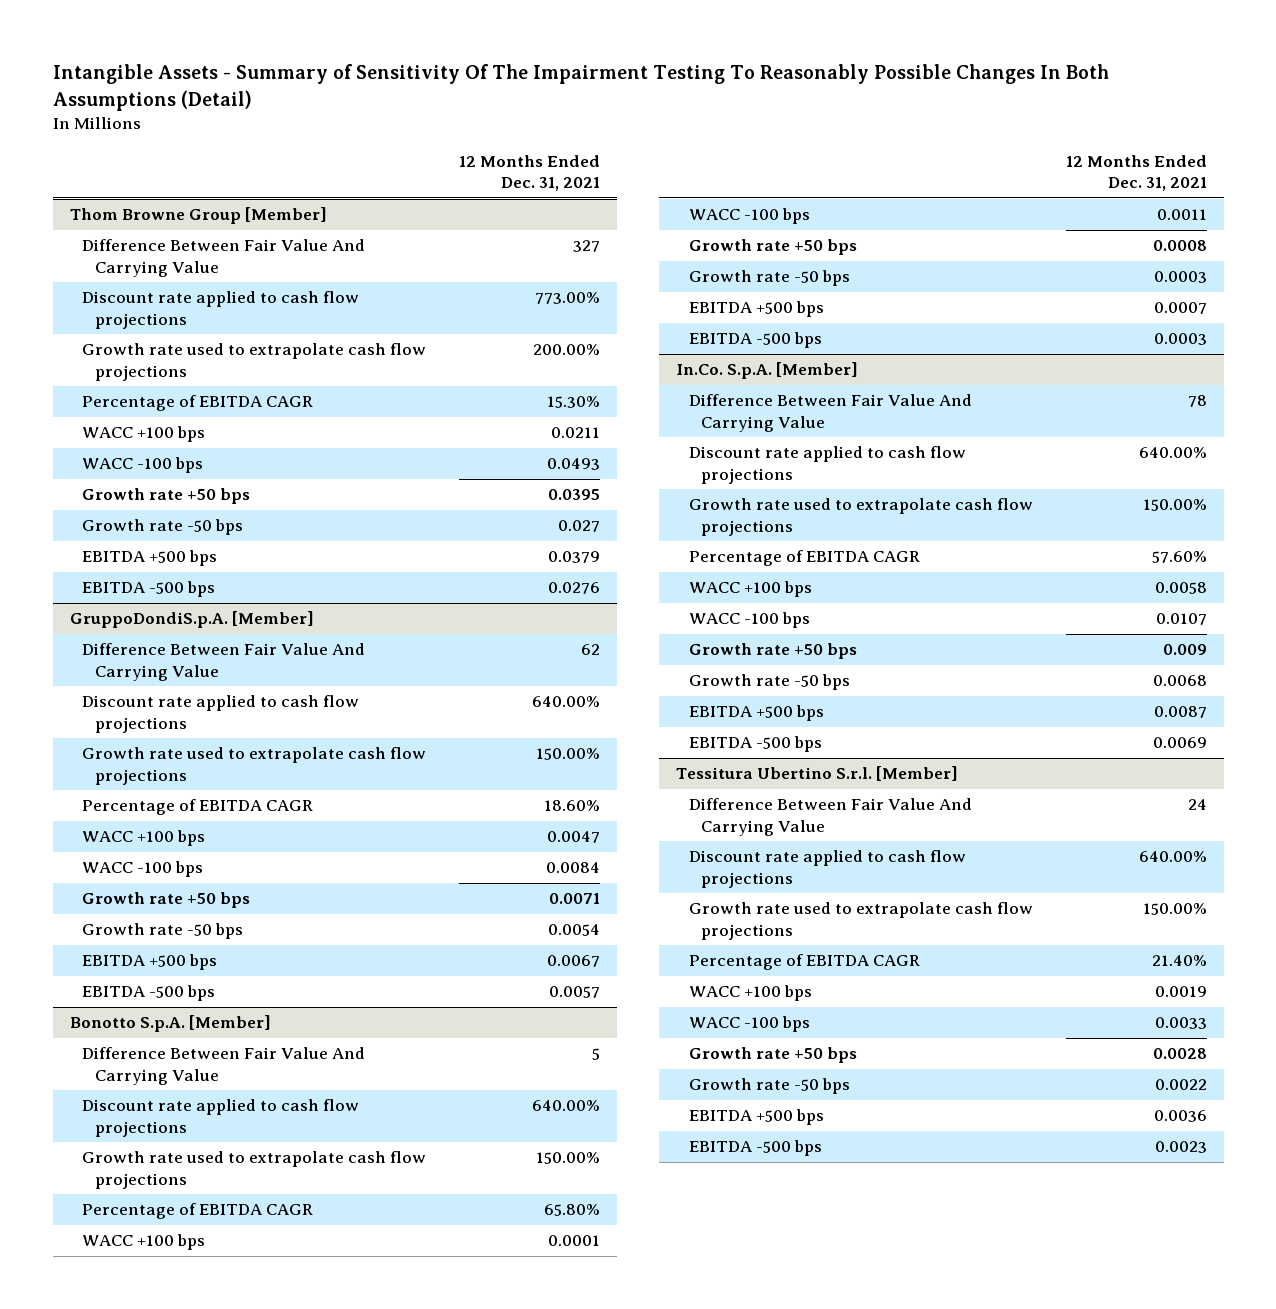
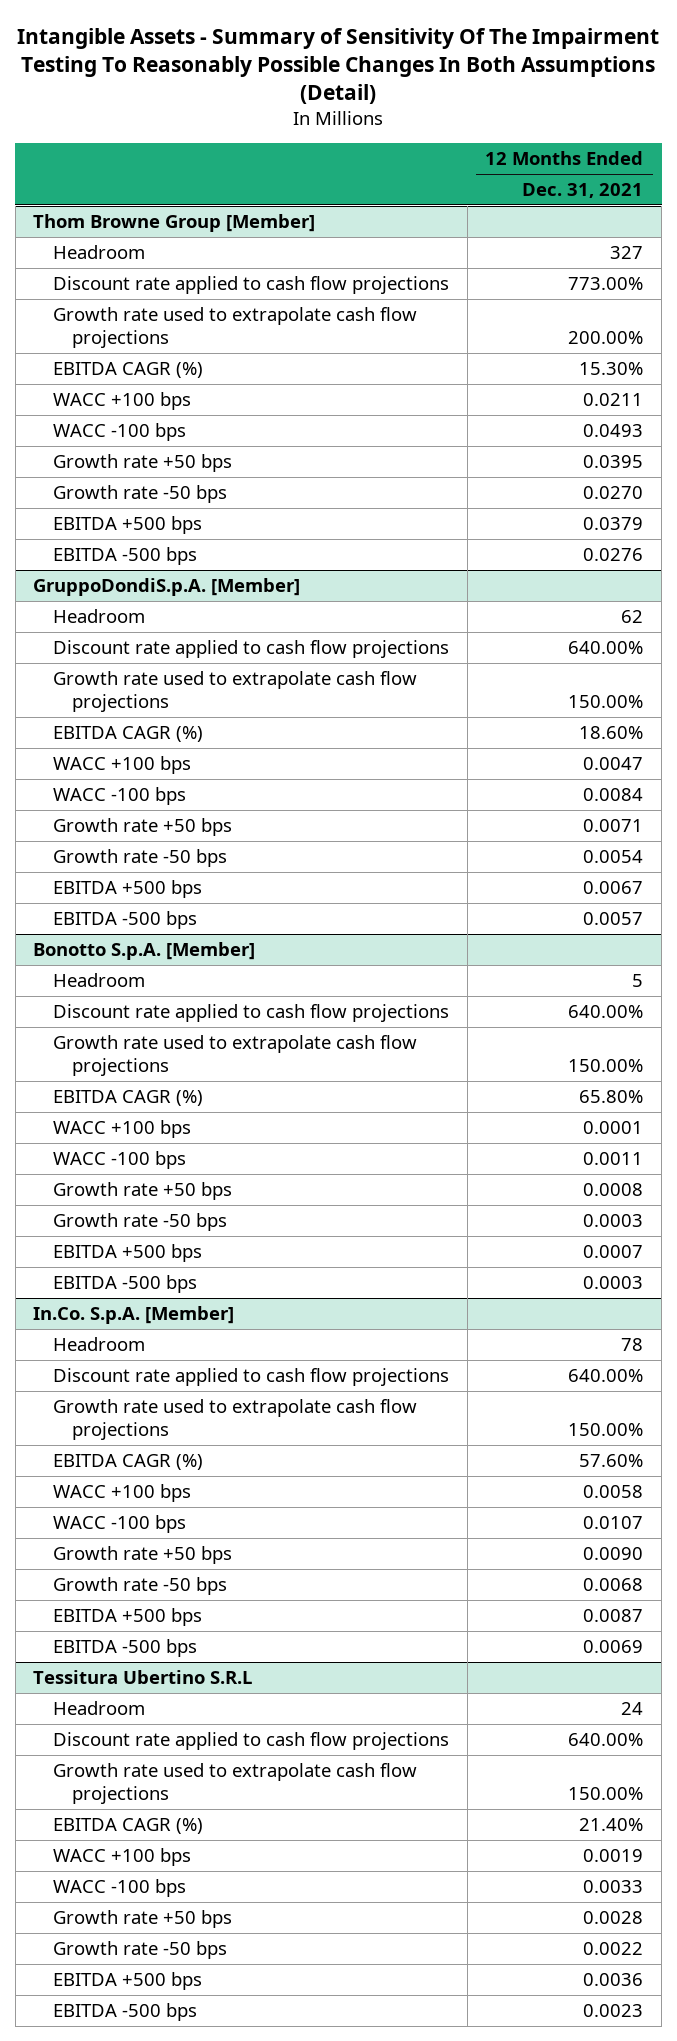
[82,239,366,277] Difference Between Fair Value And Carrying Value -> [52,244,145,259] Headroom
[82,395,314,412] Percentage of EBITDA CAGR -> [52,361,203,378] EBITDA CAGR (%)
[558,520,601,533] 0.027 -> [583,485,644,499] 0.0270
[82,643,366,681] Difference Between Fair Value And Carrying Value -> [52,608,145,623] Headroom
[82,799,314,816] Percentage of EBITDA CAGR -> [52,725,203,742] EBITDA CAGR (%)
[82,1047,366,1085] Difference Between Fair Value And Carrying Value -> [52,972,145,987] Headroom
[82,1203,314,1220] Percentage of EBITDA CAGR -> [52,1089,203,1106] EBITDA CAGR (%)
[688,394,972,432] Difference Between Fair Value And Carrying Value -> [52,1336,145,1351] Headroom
[688,550,920,567] Percentage of EBITDA CAGR -> [52,1453,203,1470] EBITDA CAGR (%)
[1162,644,1207,656] 0.009 -> [583,1546,644,1560] 0.0090
[676,766,959,782] Tessitura Ubertino S.r.l. [Member] -> [33,1669,253,1684] Tessitura Ubertino S.R.L
[688,798,972,836] Difference Between Fair Value And Carrying Value -> [52,1700,145,1715] Headroom
[688,954,920,971] Percentage of EBITDA CAGR -> [52,1817,203,1834] EBITDA CAGR (%)

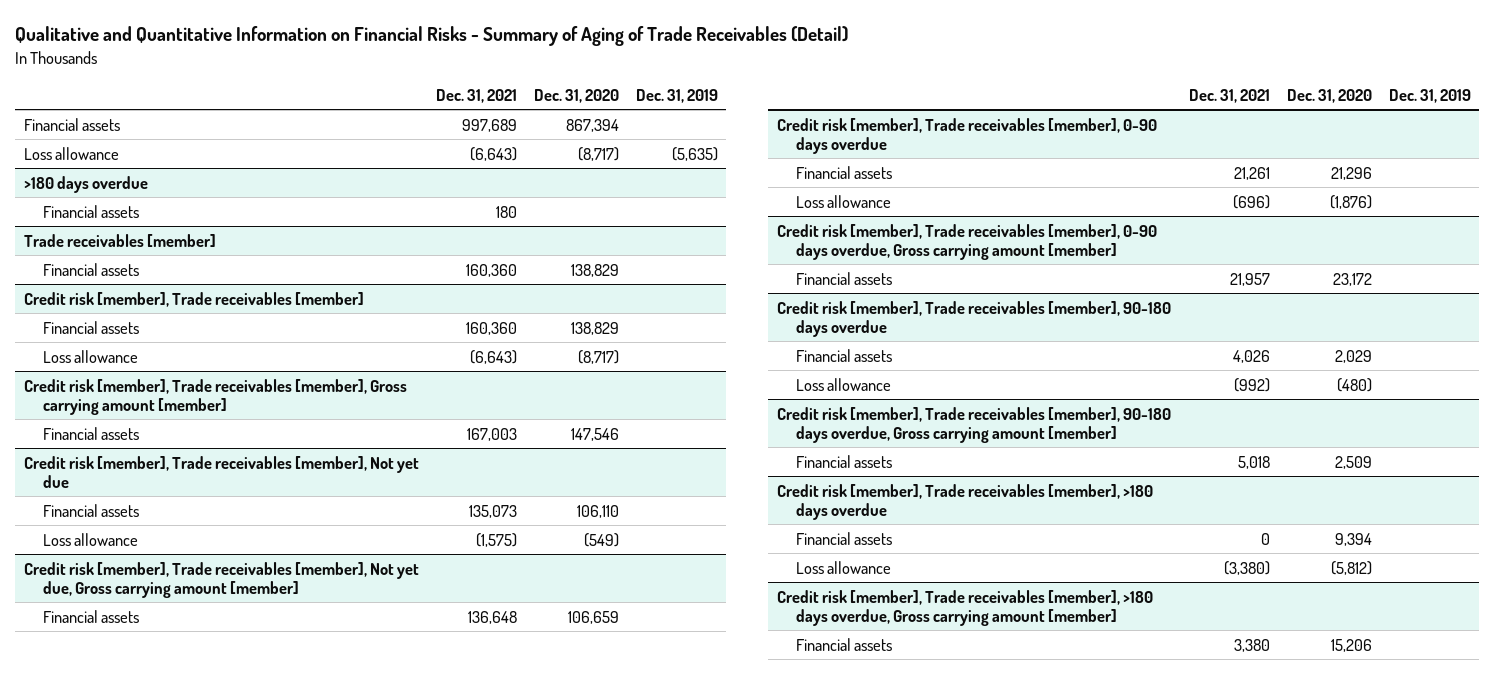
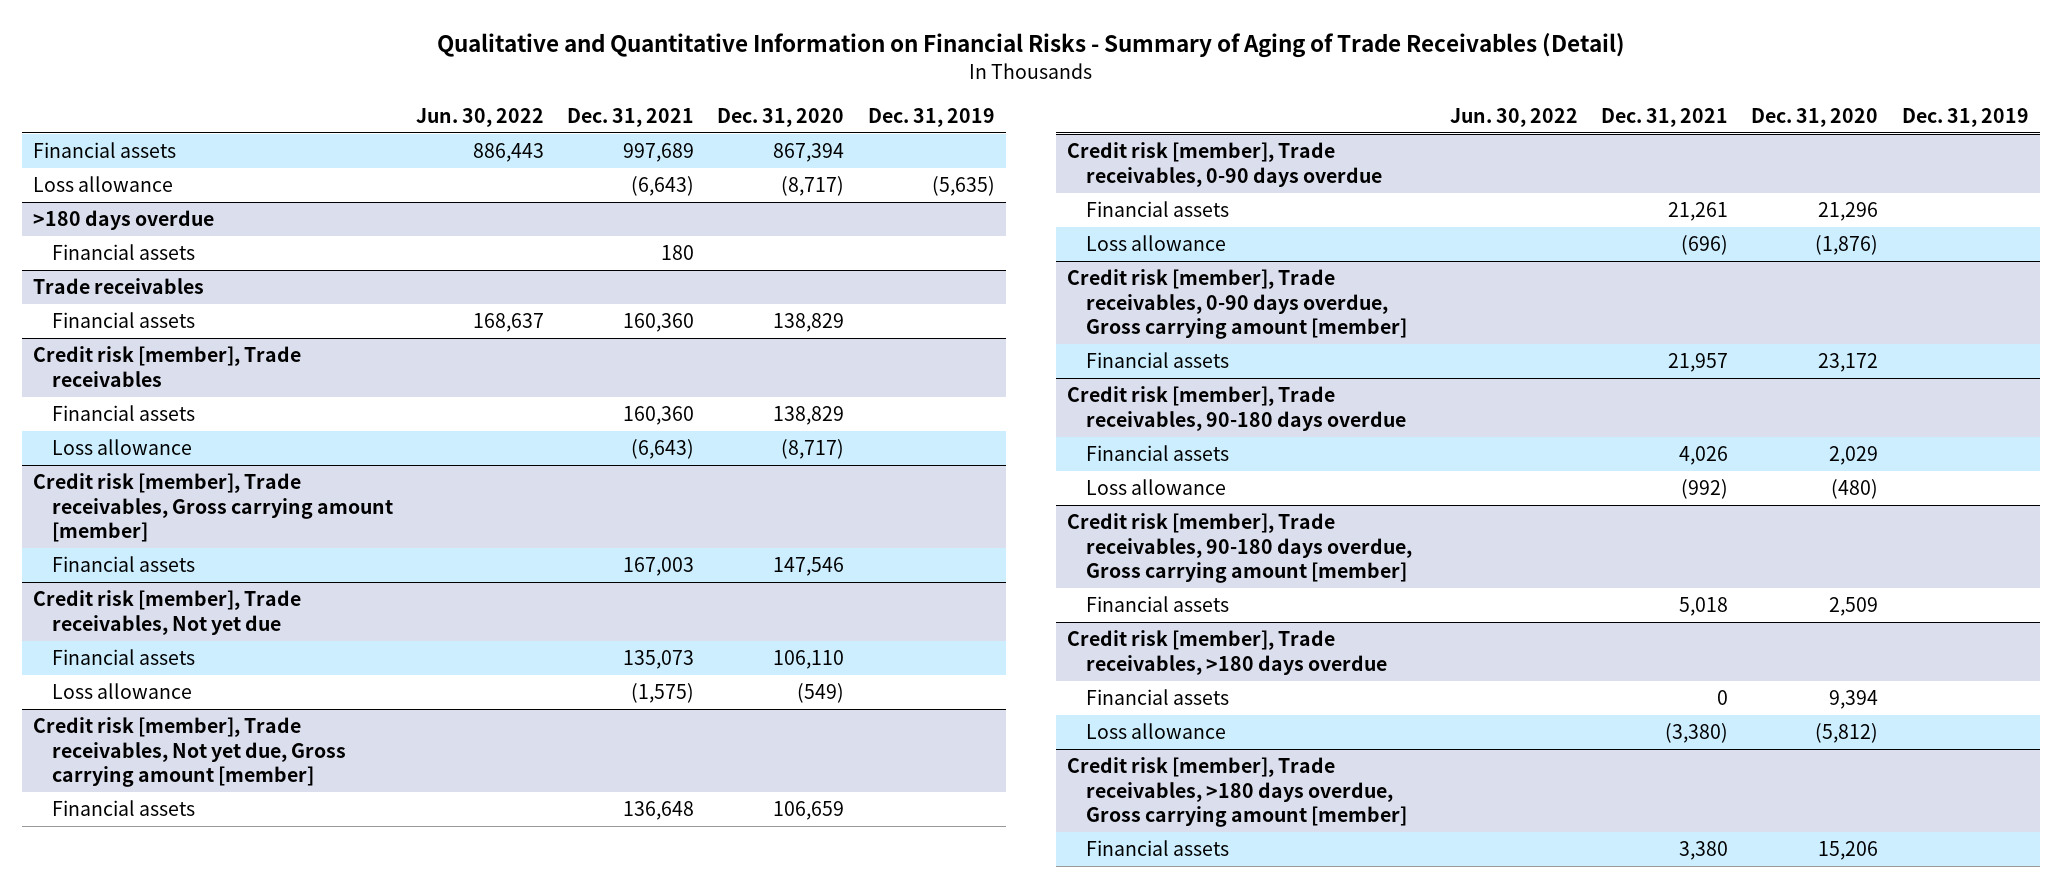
none -> [415,108,544,128] Jun. 30, 2022
[23,233,216,247] Trade receivables [member] -> [33,278,205,295] Trade receivables
[23,291,364,307] Credit risk [member], Trade receivables [member] -> [33,346,302,387] Credit risk [member], Trade receivables
[23,378,407,415] Credit risk [member], Trade receivables [member], Gross carrying amount [member] -> [33,473,393,543] Credit risk [member], Trade receivables, Gross carrying amount [member]
[23,455,419,488] Credit risk [member], Trade receivables [member], Not yet due -> [33,590,302,635] Credit risk [member], Trade receivables, Not yet due
[23,561,419,598] Credit risk [member], Trade receivables [member], Not yet due, Gross carrying amount [member] -> [33,717,346,788] Credit risk [member], Trade receivables, Not yet due, Gross carrying amount [member]
[776,117,1157,154] Credit risk [member], Trade receivables [member], 0-90 days overdue -> [1067,142,1382,187] Credit risk [member], Trade receivables, 0-90 days overdue
[776,223,1157,260] Credit risk [member], Trade receivables [member], 0-90 days overdue, Gross carrying amount [member] -> [1067,269,1407,340] Credit risk [member], Trade receivables, 0-90 days overdue, Gross carrying amount [member]
[776,300,1171,337] Credit risk [member], Trade receivables [member], 90-180 days overdue -> [1067,386,1406,431] Credit risk [member], Trade receivables, 90-180 days overdue
[776,406,1171,443] Credit risk [member], Trade receivables [member], 90-180 days overdue, Gross carrying amount [member] -> [1067,513,1412,584] Credit risk [member], Trade receivables, 90-180 days overdue, Gross carrying amount [member]
[776,483,1153,520] Credit risk [member], Trade receivables [member], >180 days overdue -> [1067,630,1387,675] Credit risk [member], Trade receivables, >180 days overdue
[776,589,1153,626] Credit risk [member], Trade receivables [member], >180 days overdue, Gross carrying amount [member] -> [1067,757,1407,828] Credit risk [member], Trade receivables, >180 days overdue, Gross carrying amount [member]

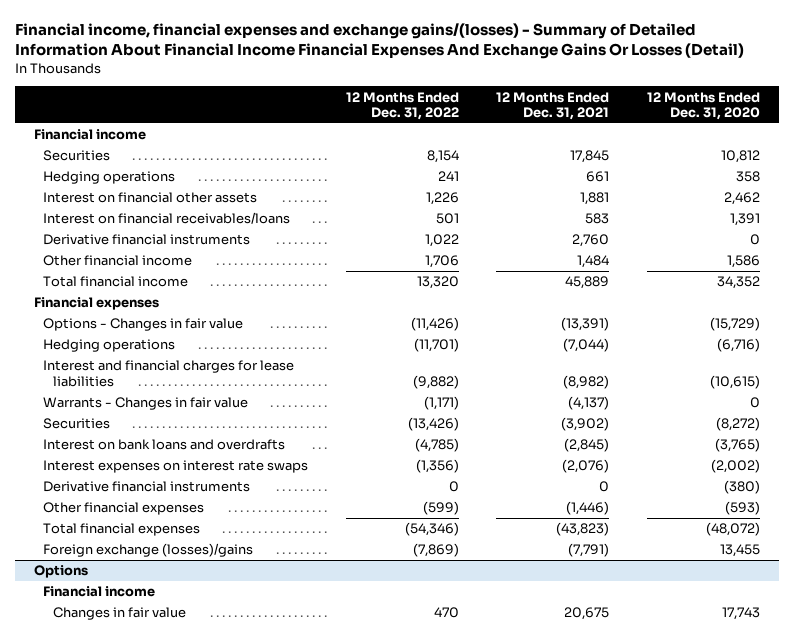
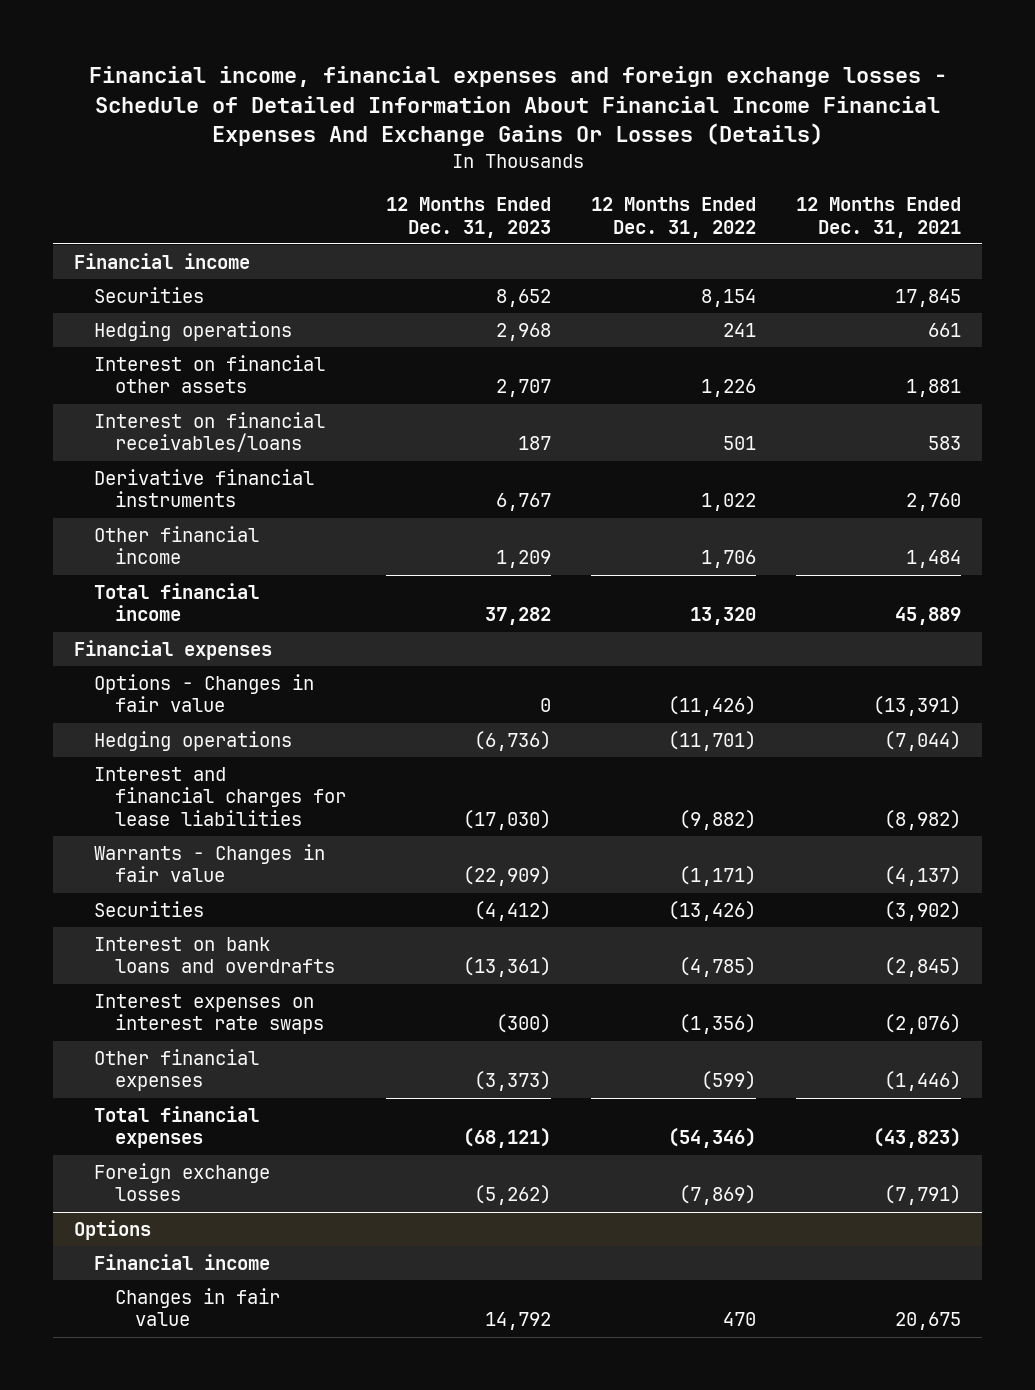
[14,23,744,60] Financial income, financial expenses and exchange gains/(losses) - Summary of Detailed Information About Financial Income Financial Expenses And Exchange Gains Or Losses (Detail) -> [88,66,947,147] Financial income, financial expenses and foreign exchange losses - Schedule of Detailed Information About Financial Income Financial Expenses And Exchange Gains Or Losses (Details)
[647,91,761,121] 12 Months Ended Dec. 31, 2020 -> none
none -> [385,197,551,238] 12 Months Ended Dec. 31, 2023
[43,481,251,493] Derivative financial instruments -> none
[43,543,254,558] Foreign exchange (losses)/gains -> [94,1162,271,1202] Foreign exchange losses

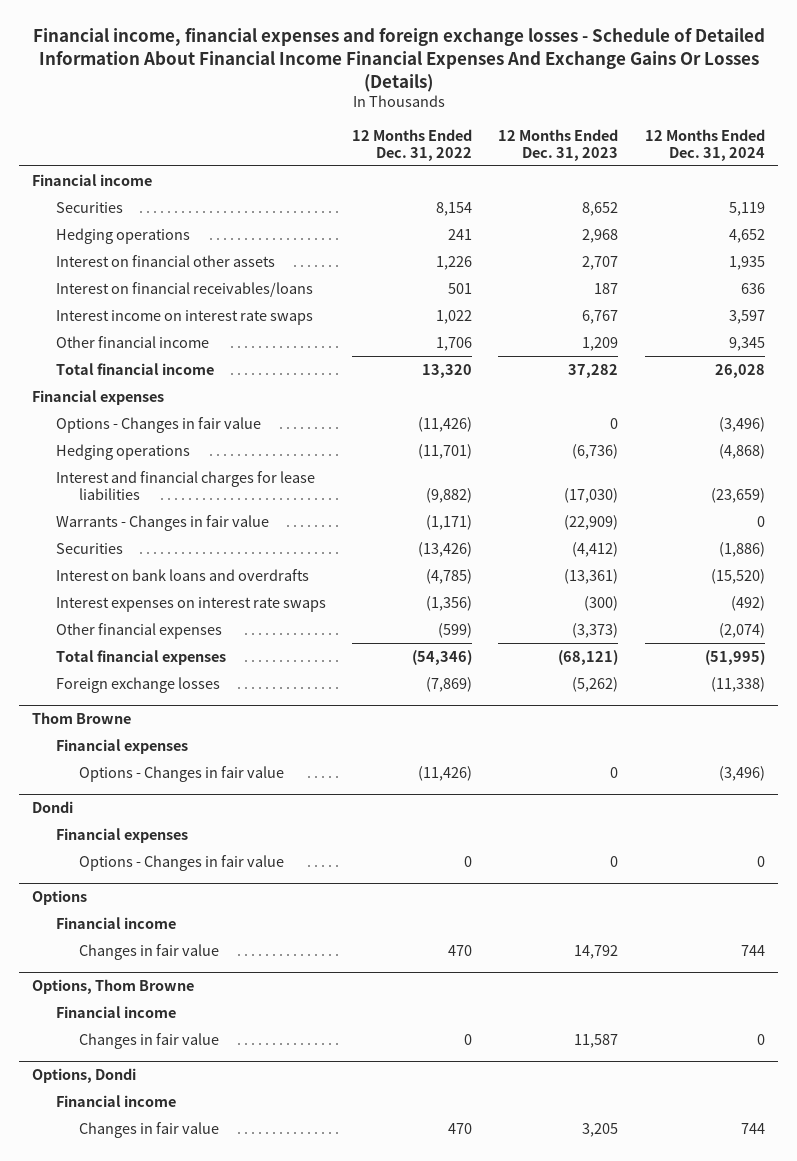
[796,197,962,238] 12 Months Ended Dec. 31, 2021 -> none
none -> [644,128,765,161] 12 Months Ended Dec. 31, 2024
[94,468,315,508] Derivative financial instruments -> [55,309,313,325] Interest income on interest rate swaps
none -> [32,712,132,725] Thom Browne
none -> [55,738,188,754] Financial expenses
none -> [78,765,284,782] Options - Changes in fair value
none -> [32,801,74,814] Dondi
none -> [55,827,188,843] Financial expenses
none -> [78,854,284,871] Options - Changes in fair value
none -> [32,979,195,995] Options, Thom Browne
none -> [55,1005,176,1018] Financial income
none -> [78,1032,219,1049] Changes in fair value
none -> [32,1068,137,1084] Options, Dondi
none -> [55,1094,176,1107] Financial income
none -> [78,1121,219,1138] Changes in fair value

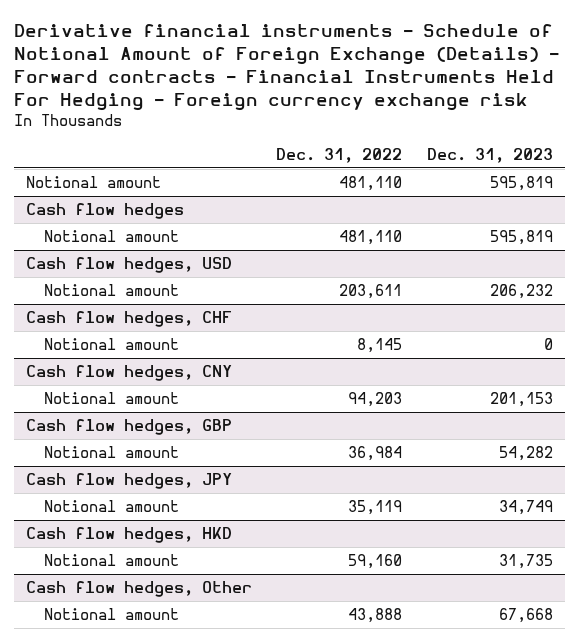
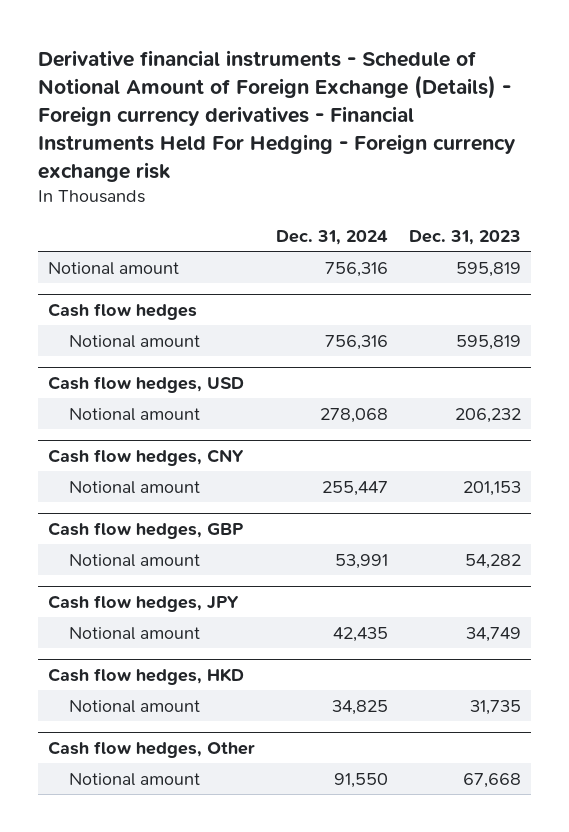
[13,23,559,111] Derivative financial instruments - Schedule of Notional Amount of Foreign Exchange (Details) - Forward contracts - Financial Instruments Held For Hedging - Foreign currency exchange risk -> [37,49,516,182] Derivative financial instruments - Schedule of Notional Amount of Foreign Exchange (Details) - Foreign currency derivatives - Financial Instruments Held For Hedging - Foreign currency exchange risk
[276,147,403,163] Dec. 31, 2022 -> none
none -> [275,229,388,245] Dec. 31, 2024
[26,311,233,328] Cash flow hedges, CHF -> none
[44,338,180,351] Notional amount -> none

